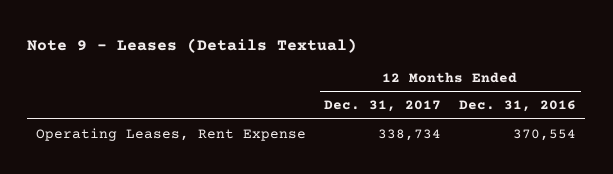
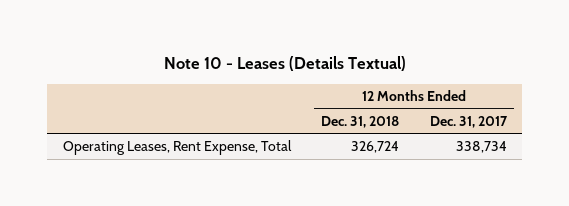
[27,37,358,53] Note 9 - Leases (Details Textual) -> [163,56,406,72] Note 10 - Leases (Details Textual)
[459,100,577,113] Dec. 31, 2016 -> none
none -> [321,115,400,128] Dec. 31, 2018
[36,127,307,141] Operating Leases, Rent Expense -> [62,140,292,156] Operating Leases, Rent Expense, Total

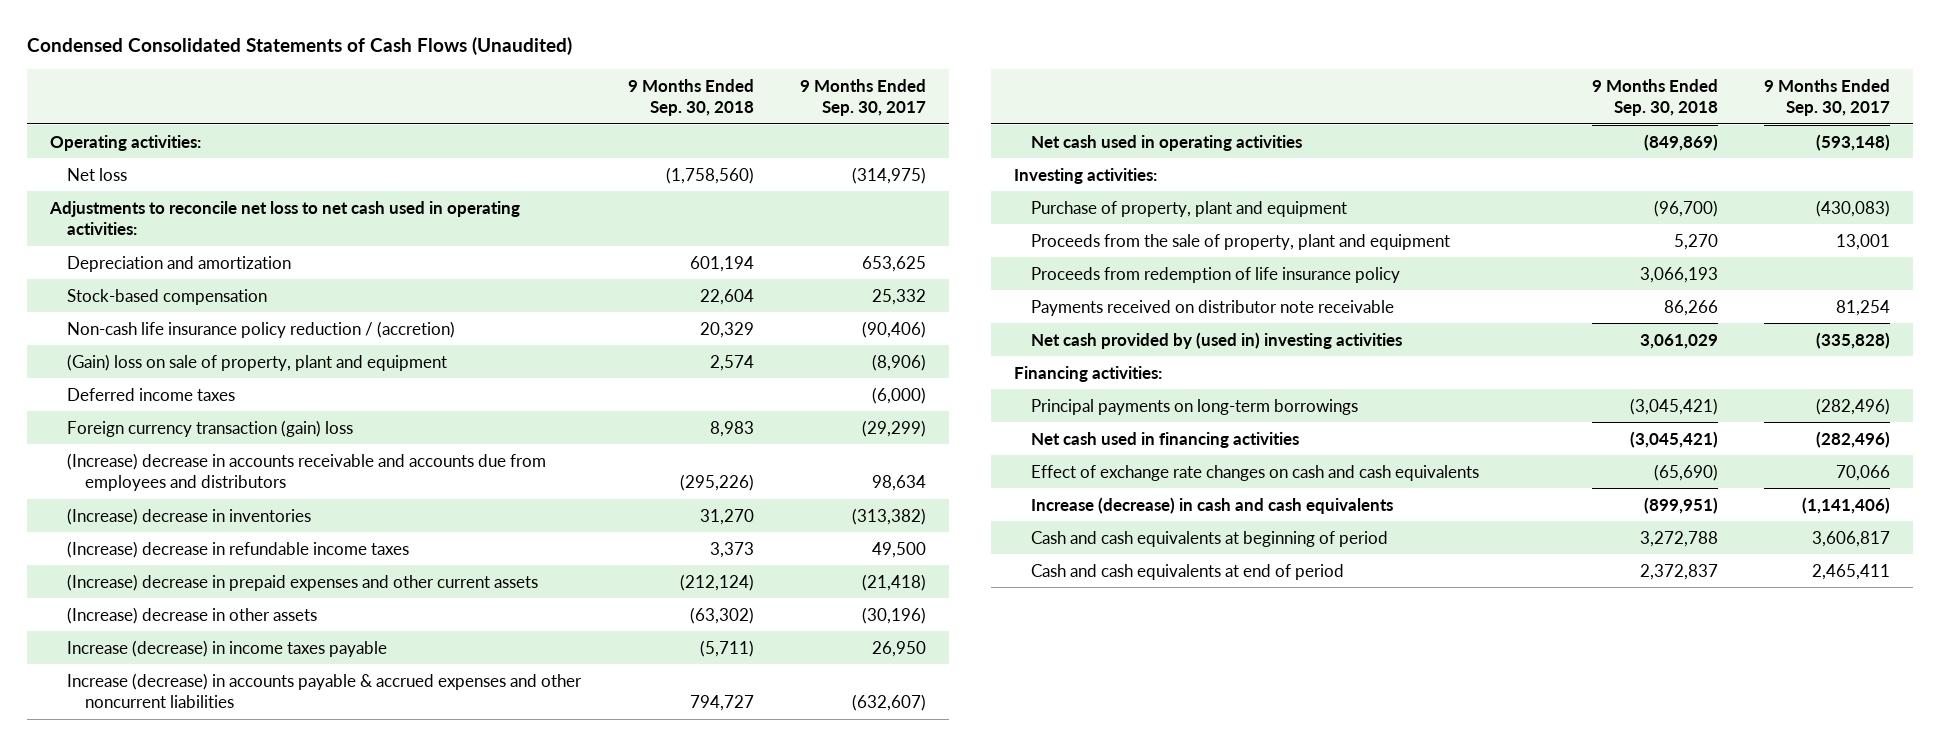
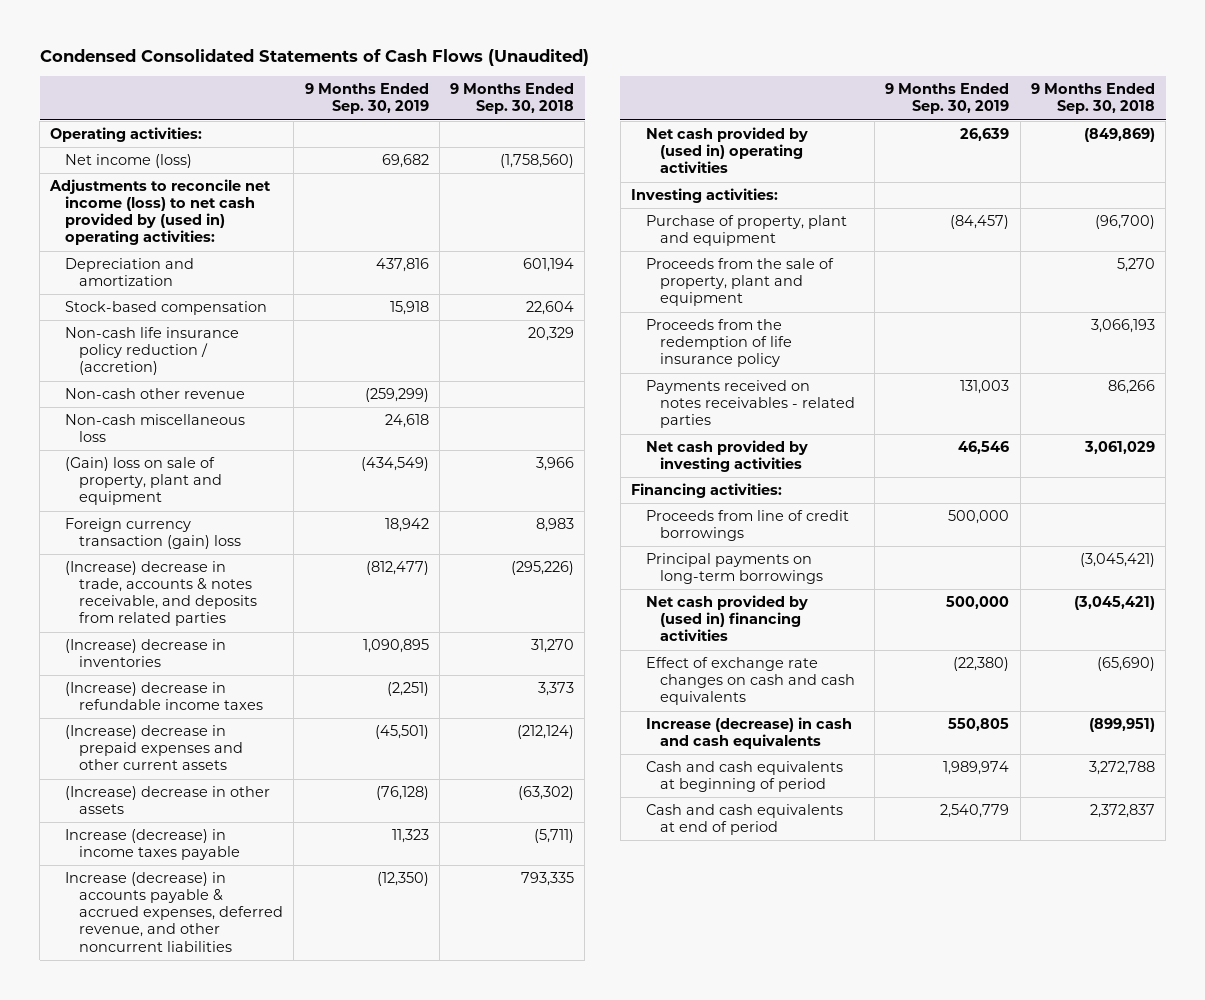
[800,78,927,117] 9 Months Ended Sep. 30, 2017 -> none
none -> [304,83,429,115] 9 Months Ended Sep. 30, 2019
[67,167,128,181] Net loss -> [64,154,192,169] Net income (loss)
[48,200,520,236] Adjustments to reconcile net loss to net cash used in operating activities: -> [49,179,272,246] Adjustments to reconcile net income (loss) to net cash provided by (used in) operating activities:
[67,387,236,401] Deferred income taxes -> none
none -> [64,388,245,400] Non-cash other revenue
none -> [64,414,245,443] Non-cash miscellaneous loss
[709,354,754,371] 2,574 -> [536,457,575,472] 3,966
[67,452,547,492] (Increase) decrease in accounts receivable and accounts due from employees and distributors -> [64,561,258,627] (Increase) decrease in trade, accounts & notes receivable, and deposits from related parties
[67,672,583,709] Increase (decrease) in accounts payable & accrued expenses and other noncurrent liabilities -> [64,872,284,952] Increase (decrease) in accounts payable & accrued expenses, deferred revenue, and other noncurrent liabilities
[689,695,754,712] 794,727 -> [521,872,575,887] 793,335
[1031,134,1303,151] Net cash used in operating activities -> [645,127,808,174] Net cash provided by (used in) operating activities
[1031,266,1401,283] Proceeds from redemption of life insurance policy -> [645,319,792,368] Proceeds from the redemption of life insurance policy
[1031,299,1395,316] Payments received on distributor note receivable -> [645,380,855,429] Payments received on notes receivables - related parties
[1031,331,1403,349] Net cash provided by (used in) investing activities -> [645,440,808,473] Net cash provided by investing activities
none -> [645,510,849,542] Proceeds from line of credit borrowings
[1031,431,1300,448] Net cash used in financing activities -> [645,595,808,642] Net cash provided by (used in) financing activities

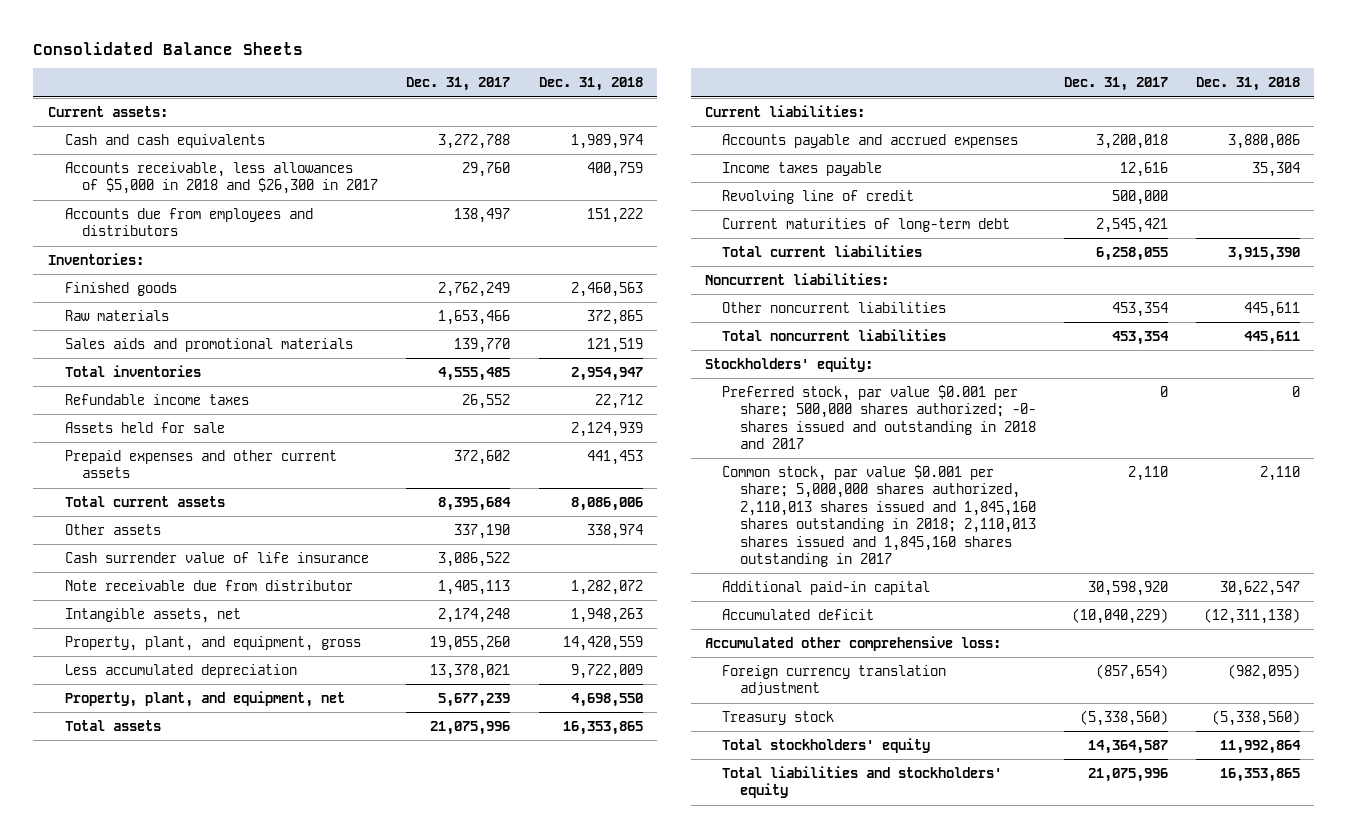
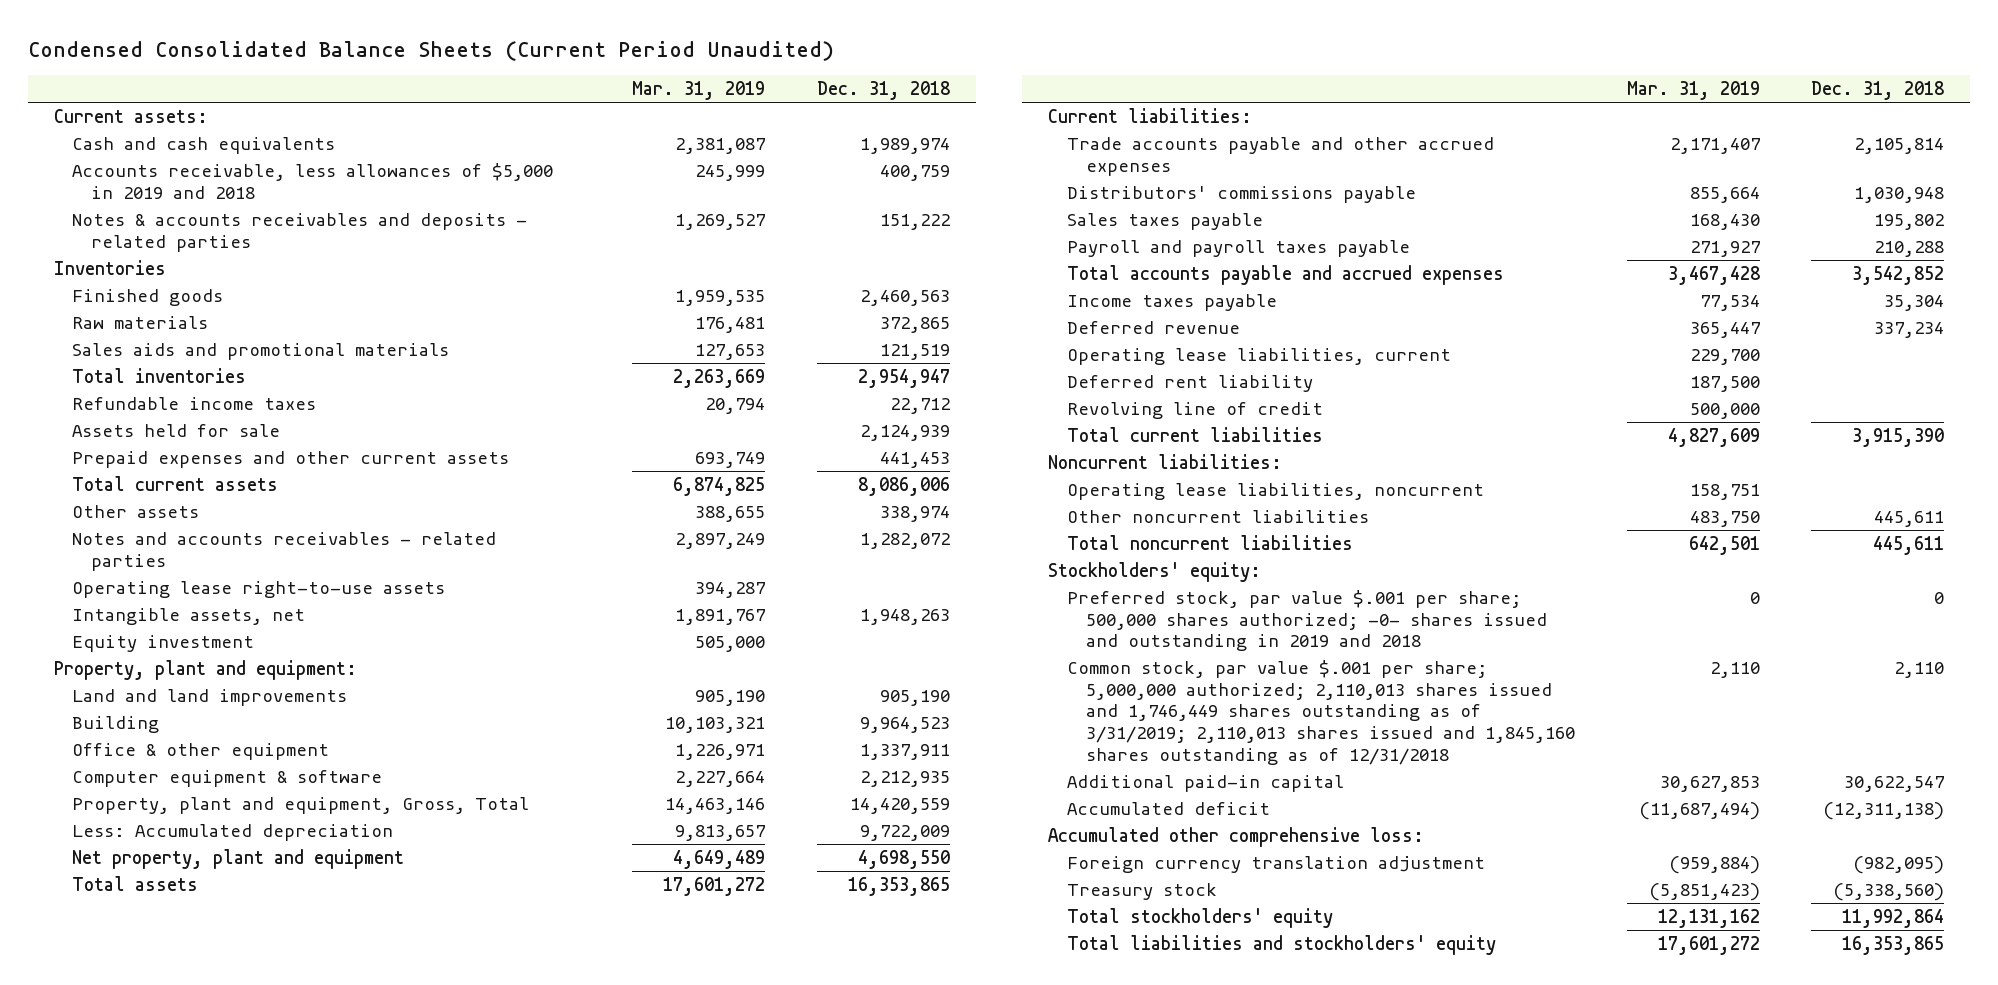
[33,41,304,55] Consolidated Balance Sheets -> [27,40,834,61] Condensed Consolidated Balance Sheets (Current Period Unaudited)
[406,77,511,92] Dec. 31, 2017 -> none
none -> [632,81,766,101] Mar. 31, 2019
[64,161,378,195] Accounts receivable, less allowances of $5,000 in 2018 and $26,300 in 2017 -> [72,162,554,199] Accounts receivable, less allowances of $5,000 in 2019 and 2018
[64,207,313,237] Accounts due from employees and distributors -> [72,212,528,252] Notes & accounts receivables and deposits - related parties
[47,252,144,265] Inventories: -> [53,259,166,275] Inventories
[64,551,369,563] Cash surrender value of life insurance -> none
[64,579,353,591] Note receivable due from distributor -> [72,531,497,571] Notes and accounts receivables - related parties
none -> [72,580,446,598] Operating lease right-to-use assets
none -> [72,634,255,652] Equity investment
none -> [53,659,357,680] Property, plant and equipment:
none -> [72,688,348,706] Land and land improvements
none -> [72,715,160,733] Building
none -> [72,742,330,760] Office & other equipment
none -> [72,769,383,787] Computer equipment & software
[64,635,361,651] Property, plant, and equipment, gross -> [72,796,530,814] Property, plant and equipment, Gross, Total
[64,663,297,678] Less accumulated depreciation -> [72,823,394,841] Less: Accumulated depreciation
[64,690,345,707] Property, plant, and equipment, net -> [72,848,405,869] Net property, plant and equipment
none -> [1067,136,1495,176] Trade accounts payable and other accrued expenses
none -> [1067,185,1417,203] Distributors' commissions payable
none -> [1067,212,1264,230] Sales taxes payable
none -> [1067,239,1411,257] Payroll and payroll taxes payable
[722,133,1019,148] Accounts payable and accrued expenses -> [1067,264,1505,285] Total accounts payable and accrued expenses
[1228,133,1301,149] 3,880,086 -> [1852,265,1945,285] 3,542,852
none -> [1067,320,1241,334] Deferred revenue
none -> [1067,347,1452,365] Operating lease liabilities, current
none -> [1067,374,1314,392] Deferred rent liability
[722,217,1011,232] Current maturities of long-term debt -> none
none -> [1067,482,1485,500] Operating lease liabilities, noncurrent
[722,384,1036,450] Preferred stock, par value $0.001 per share; 500,000 shares authorized; -0- shares issued and outstanding in 2018 and 2017 -> [1067,589,1547,652] Preferred stock, par value $.001 per share; 500,000 shares authorized; -0- shares issued and outstanding in 2019 and 2018
[722,464,1036,568] Common stock, par value $0.001 per share; 5,000,000 shares authorized, 2,110,013 shares issued and 1,845,160 shares outstanding in 2018; 2,110,013 shares issued and 1,845,160 shares outstanding in 2017 -> [1067,659,1575,765] Common stock, par value $.001 per share; 5,000,000 authorized; 2,110,013 shares issued and 1,746,449 shares outstanding as of 3/31/2019; 2,110,013 shares issued and 1,845,160 shares outstanding as of 12/31/2018

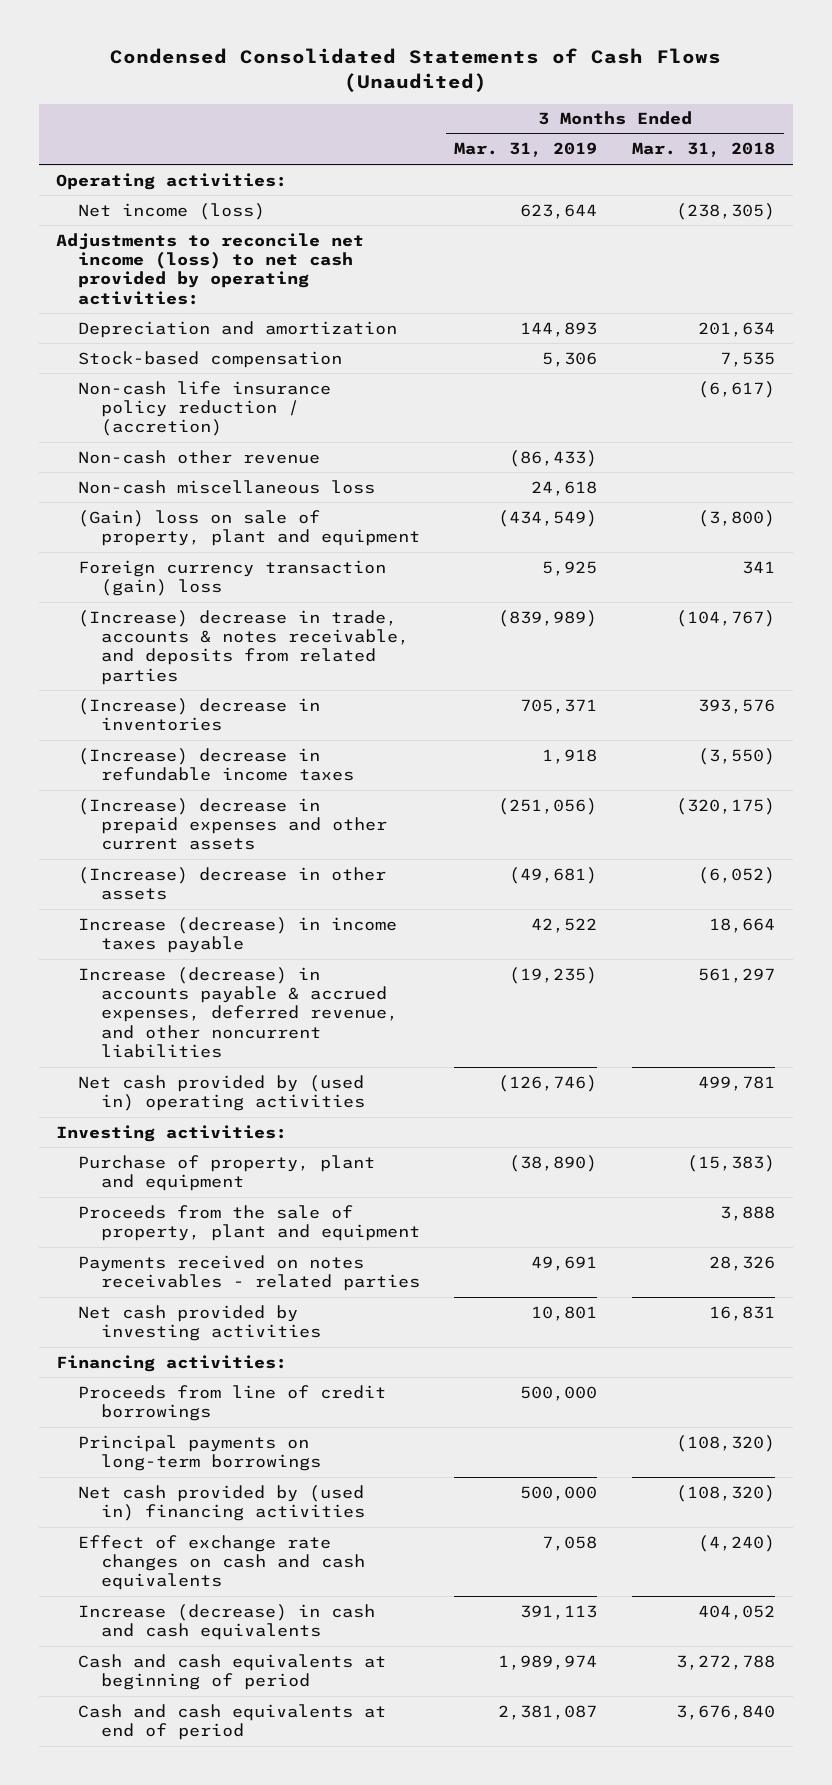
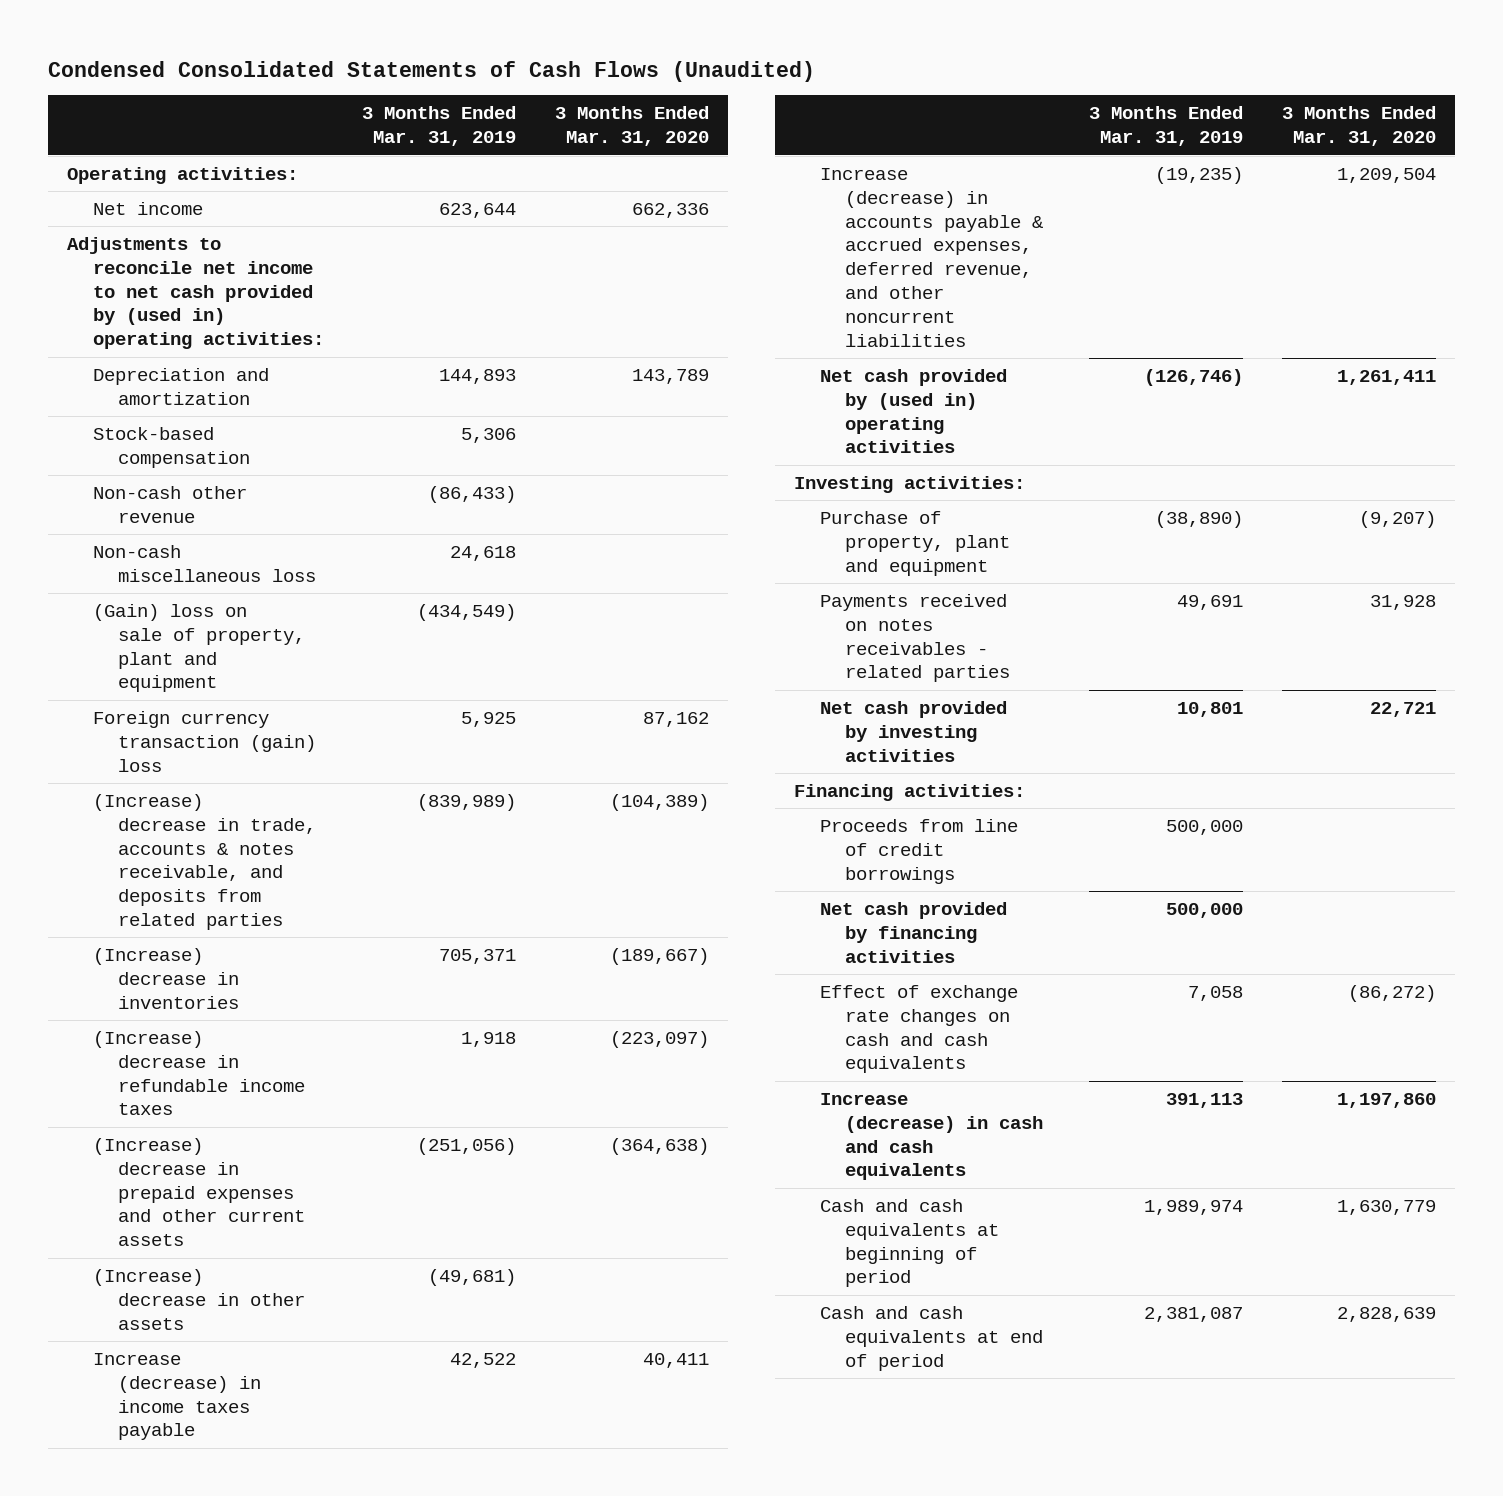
[632,142,776,158] Mar. 31, 2018 -> none
none -> [554,106,709,147] 3 Months Ended Mar. 31, 2020
[78,202,266,220] Net income (loss) -> [92,201,203,215] Net income
[56,232,365,305] Adjustments to reconcile net income (loss) to net cash provided by operating activities: -> [66,236,324,350] Adjustments to reconcile net income to net cash provided by (used in) operating activities:
[78,380,332,437] Non-cash life insurance policy reduction / (accretion) -> none
[78,1204,420,1242] Proceeds from the sale of property, plant and equipment -> none
[78,1434,321,1472] Principal payments on long-term borrowings -> none
[78,1484,365,1522] Net cash provided by (used in) financing activities -> [819,901,1007,963] Net cash provided by financing activities

